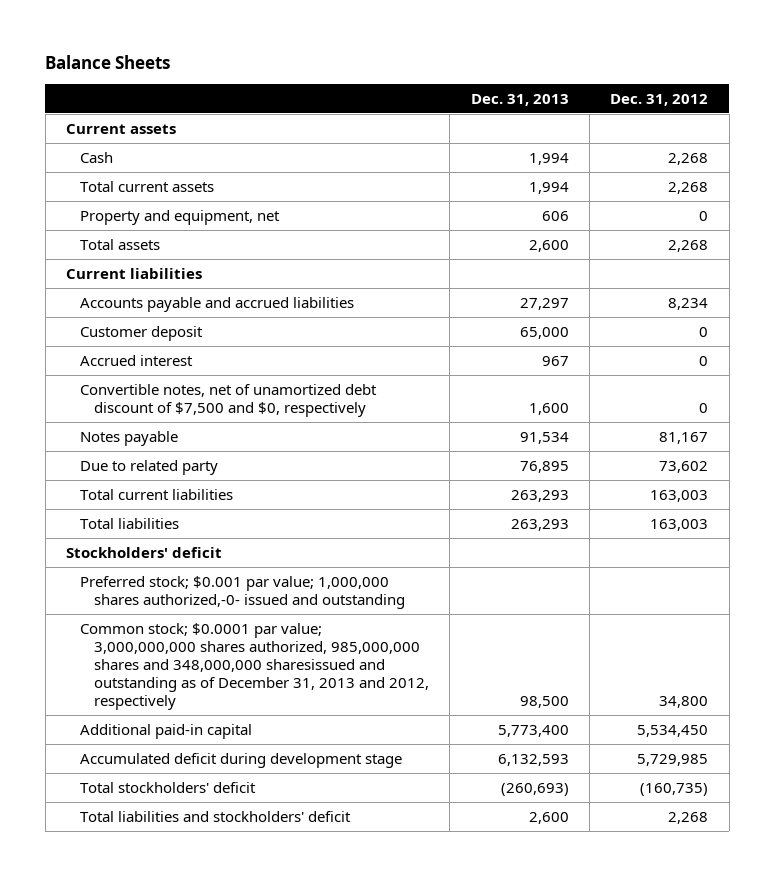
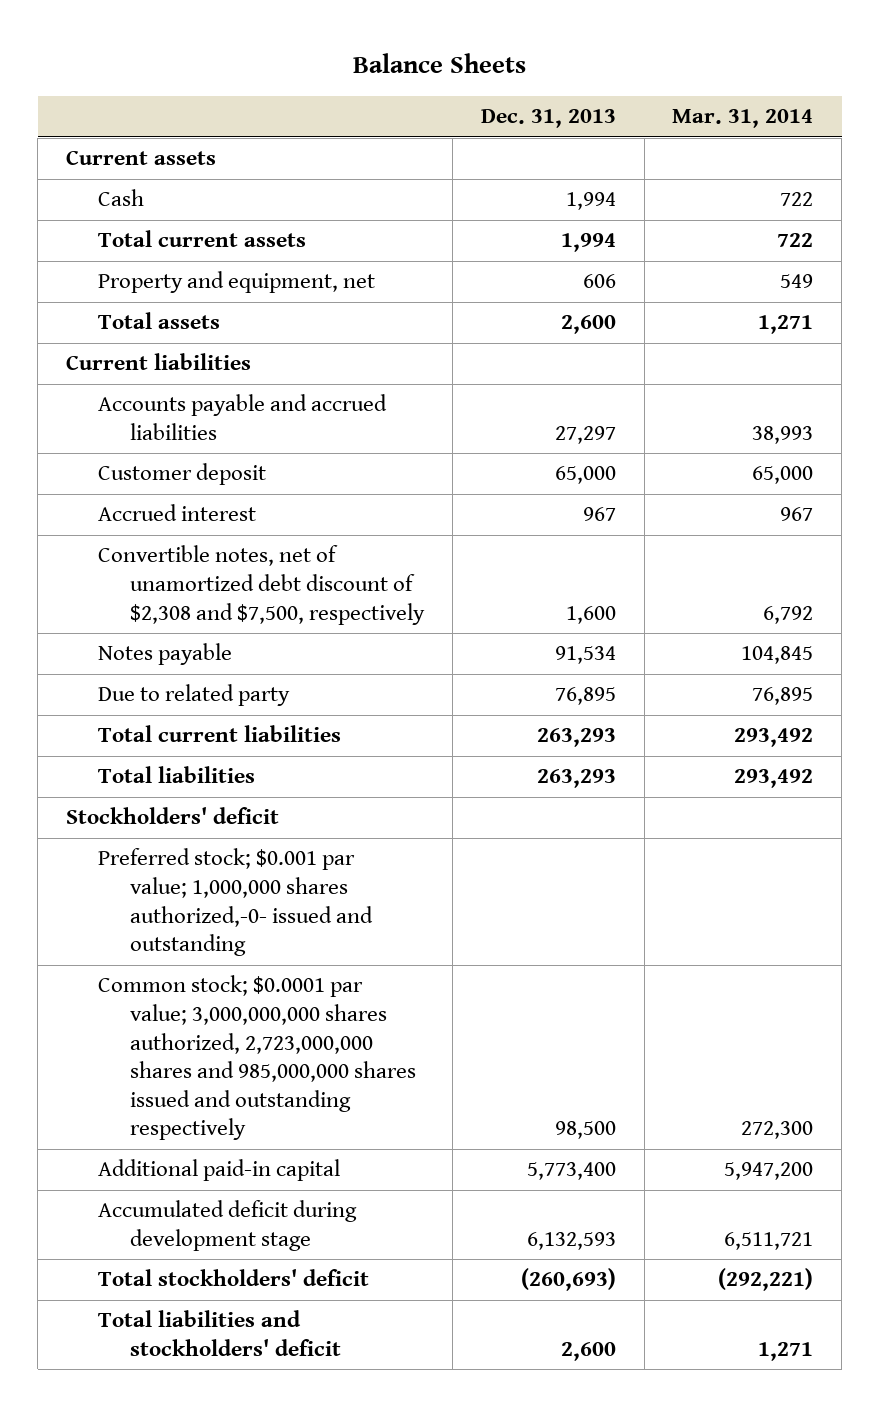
[610,93,709,106] Dec. 31, 2012 -> none
none -> [672,109,814,129] Mar. 31, 2014
[79,384,377,417] Convertible notes, net of unamortized debt discount of $7,500 and $0, respectively -> [98,545,426,625] Convertible notes, net of unamortized debt discount of $2,308 and $7,500, respectively
[79,623,429,710] Common stock; $0.0001 par value; 3,000,000,000 shares authorized, 985,000,000 shares and 348,000,000 sharesissued and outstanding as of December 31, 2013 and 2012, respectively -> [98,975,417,1141] Common stock; $0.0001 par value; 3,000,000,000 shares authorized, 2,723,000,000 shares and 985,000,000 shares issued and outstanding respectively

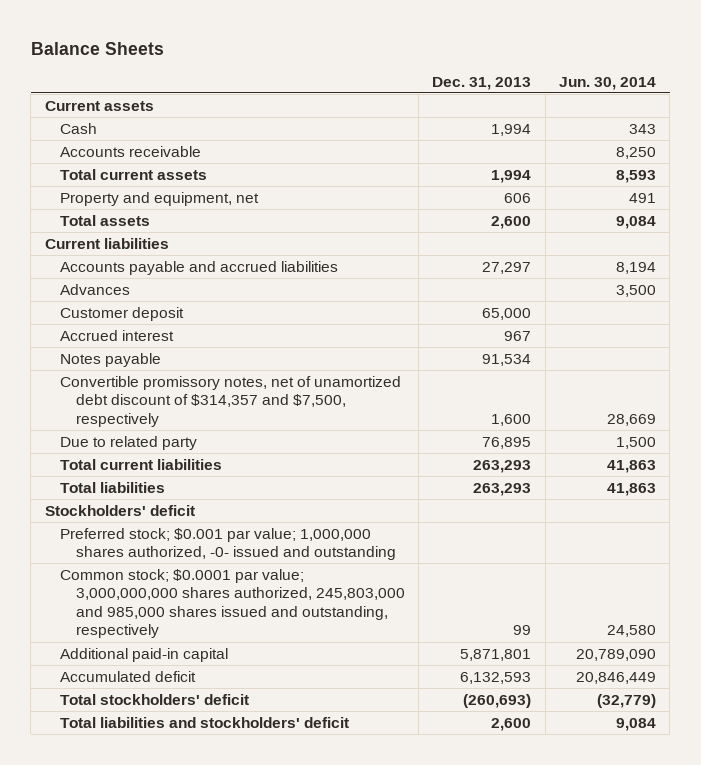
[672,109,814,129] Mar. 31, 2014 -> none
none -> [559,76,657,90] Jun. 30, 2014
none -> [60,145,202,157] Accounts receivable
none -> [60,283,131,295] Advances
[98,545,426,625] Convertible notes, net of unamortized debt discount of $2,308 and $7,500, respectively -> none
none -> [60,375,402,427] Convertible promissory notes, net of unamortized debt discount of $314,357 and $7,500, respectively
[98,848,374,957] Preferred stock; $0.001 par value; 1,000,000 shares authorized,-0- issued and outstanding -> [60,527,396,561] Preferred stock; $0.001 par value; 1,000,000 shares authorized, -0- issued and outstanding
[98,975,417,1141] Common stock; $0.0001 par value; 3,000,000,000 shares authorized, 2,723,000,000 shares and 985,000,000 shares issued and outstanding respectively -> [60,568,405,639] Common stock; $0.0001 par value; 3,000,000,000 shares authorized, 245,803,000 and 985,000 shares issued and outstanding, respectively
[554,1121,616,1140] 98,500 -> [513,625,532,636] 99
[526,1162,616,1181] 5,773,400 -> [460,648,532,661] 5,871,801
[98,1200,358,1252] Accumulated deficit during development stage -> [60,670,197,682] Accumulated deficit

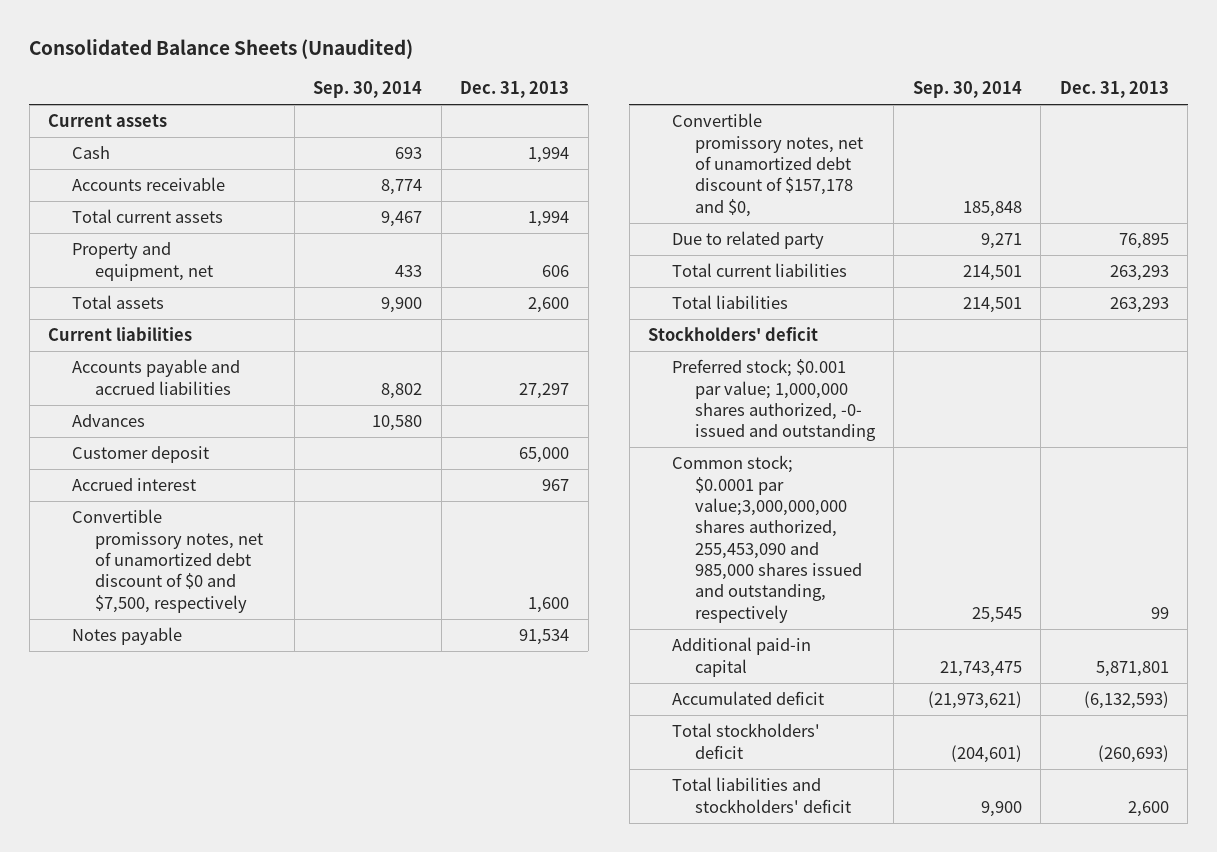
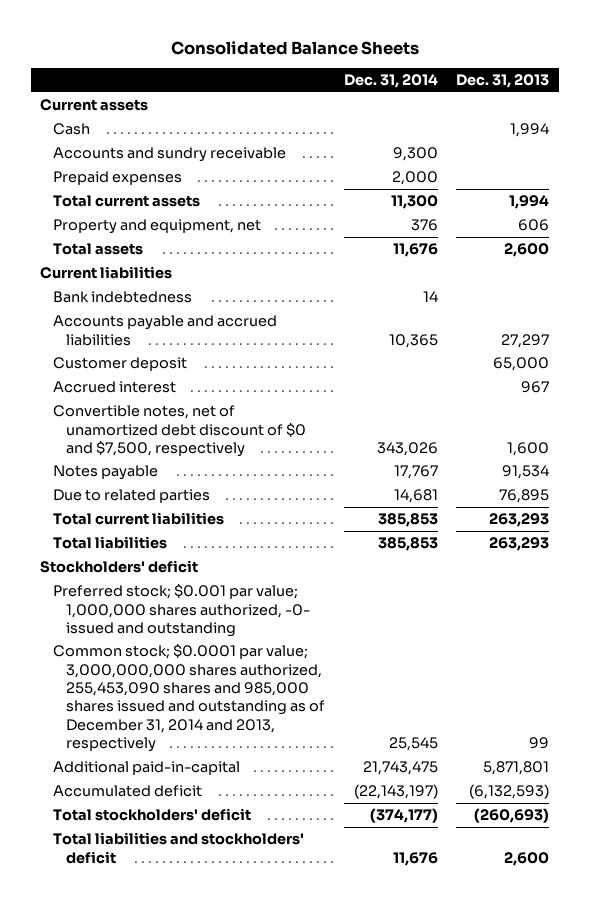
[29,39,414,60] Consolidated Balance Sheets (Unaudited) -> [170,40,419,55] Consolidated Balance Sheets
[313,80,423,98] Sep. 30, 2014 -> none
none -> [343,74,438,89] Dec. 31, 2014
[71,177,225,192] Accounts receivable -> [53,147,287,163] Accounts and sundry receivable
none -> [53,171,183,186] Prepaid expenses
none -> [53,291,193,304] Bank indebtedness
[71,414,145,428] Advances -> none
[71,509,264,613] Convertible promissory notes, net of unamortized debt discount of $0 and $7,500, respectively -> [53,405,306,457] Convertible notes, net of unamortized debt discount of $0 and $7,500, respectively
[671,113,863,217] Convertible promissory notes, net of unamortized debt discount of $157,178 and $0, -> none
[671,231,824,250] Due to related party -> [53,489,211,504] Due to related parties
[671,455,862,623] Common stock; $0.0001 par value;3,000,000,000 shares authorized, 255,453,090 and 985,000 shares issued and outstanding, respectively -> [53,644,325,752] Common stock; $0.0001 par value; 3,000,000,000 shares authorized, 255,453,090 shares and 985,000 shares issued and outstanding as of December 31, 2014 and 2013, respectively
[671,637,811,677] Additional paid-in capital -> [53,761,241,776] Additional paid-in-capital

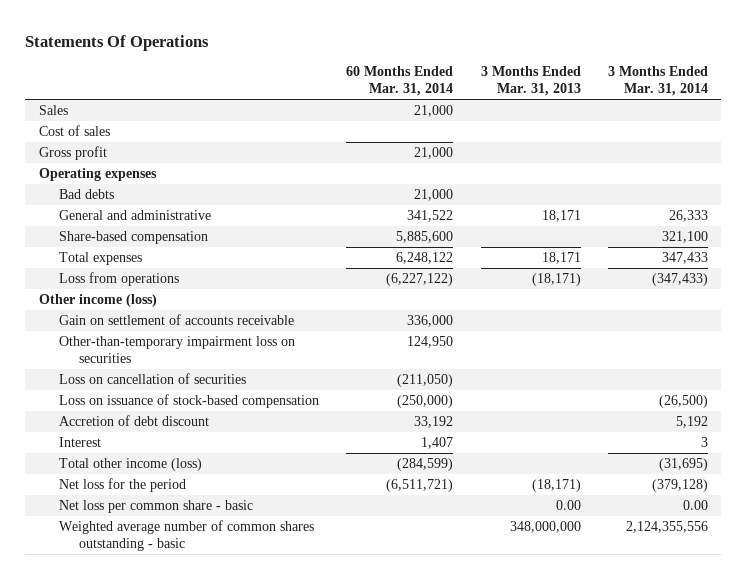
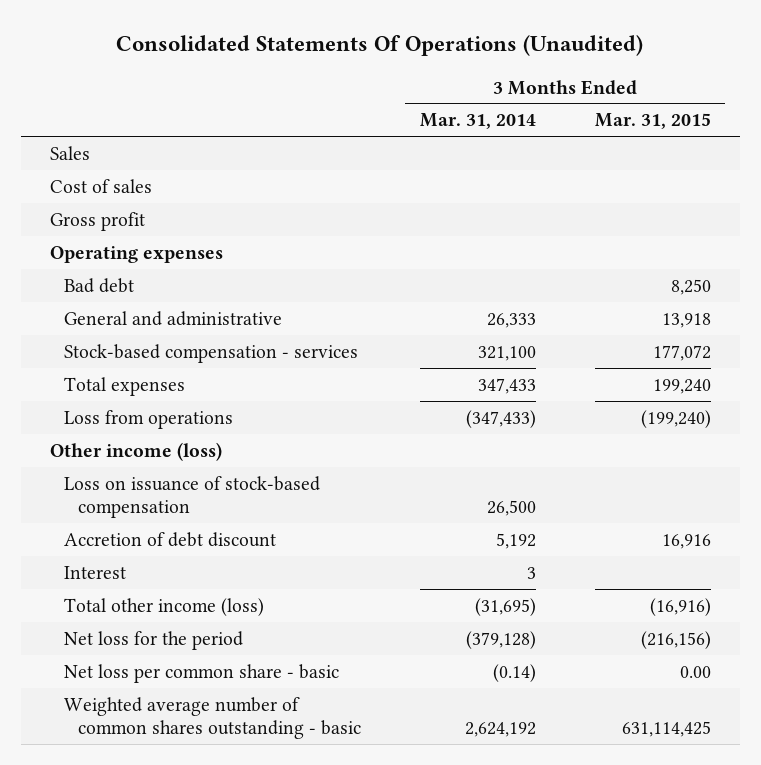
[25,35,210,52] Statements Of Operations -> [116,35,644,57] Consolidated Statements Of Operations (Unaudited)
[346,66,454,97] 60 Months Ended Mar. 31, 2014 -> none
[480,66,581,97] 3 Months Ended Mar. 31, 2013 -> none
none -> [594,113,711,130] Mar. 31, 2015
[59,188,115,199] Bad debts -> [64,277,135,293] Bad debt
[59,230,209,244] Share-based compensation -> [64,343,359,363] Stock-based compensation - services
[59,313,295,325] Gain on settlement of accounts receivable -> none
[59,335,296,364] Other-than-temporary impairment loss on securities -> none
[59,372,247,384] Loss on cancellation of securities -> none
[658,394,708,408] (26,500) -> [486,499,536,516] 26,500
[682,499,708,510] 0.00 -> [492,663,536,682] (0.14)
[625,520,708,533] 2,124,355,556 -> [464,721,536,737] 2,624,192

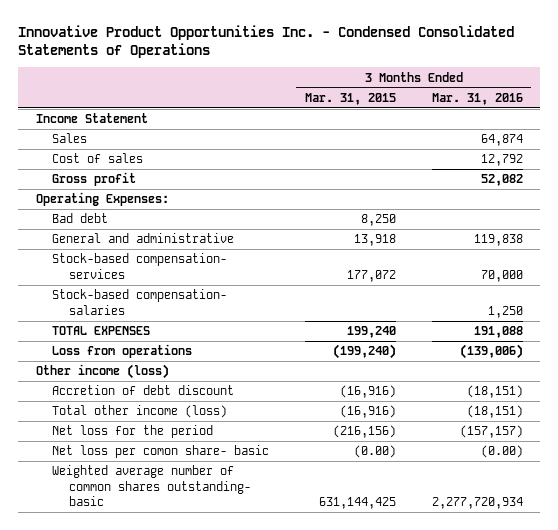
[116,35,644,57] Consolidated Statements Of Operations (Unaudited) -> [17,24,514,59] Innovative Product Opportunities Inc. - Condensed Consolidated Statements of Operations
[419,113,536,130] Mar. 31, 2014 -> none
none -> [431,92,523,105] Mar. 31, 2016
none -> [35,113,148,124] Income Statement
[50,245,224,263] Operating expenses -> [35,192,169,207] Operating Expenses:
[64,343,359,363] Stock-based compensation - services -> [52,253,228,279] Stock-based compensation- services
none -> [52,289,228,315] Stock-based compensation- salaries
[64,376,186,396] Total expenses -> [52,326,151,336] TOTAL EXPENSES
[64,475,321,518] Loss on issuance of stock-based compensation -> none
[64,565,127,579] Interest -> none
[661,533,711,549] 16,916 -> [339,385,396,399] (16,916)
[64,663,340,683] Net loss per common share - basic -> [52,445,270,459] Net loss per comon share- basic
[679,665,711,678] 0.00 -> [353,445,396,459] (0.00)
[64,696,362,739] Weighted average number of common shares outstanding - basic -> [52,465,252,506] Weighted average number of common shares outstanding- basic
[621,720,711,737] 631,114,425 -> [318,496,396,509] 631,144,425

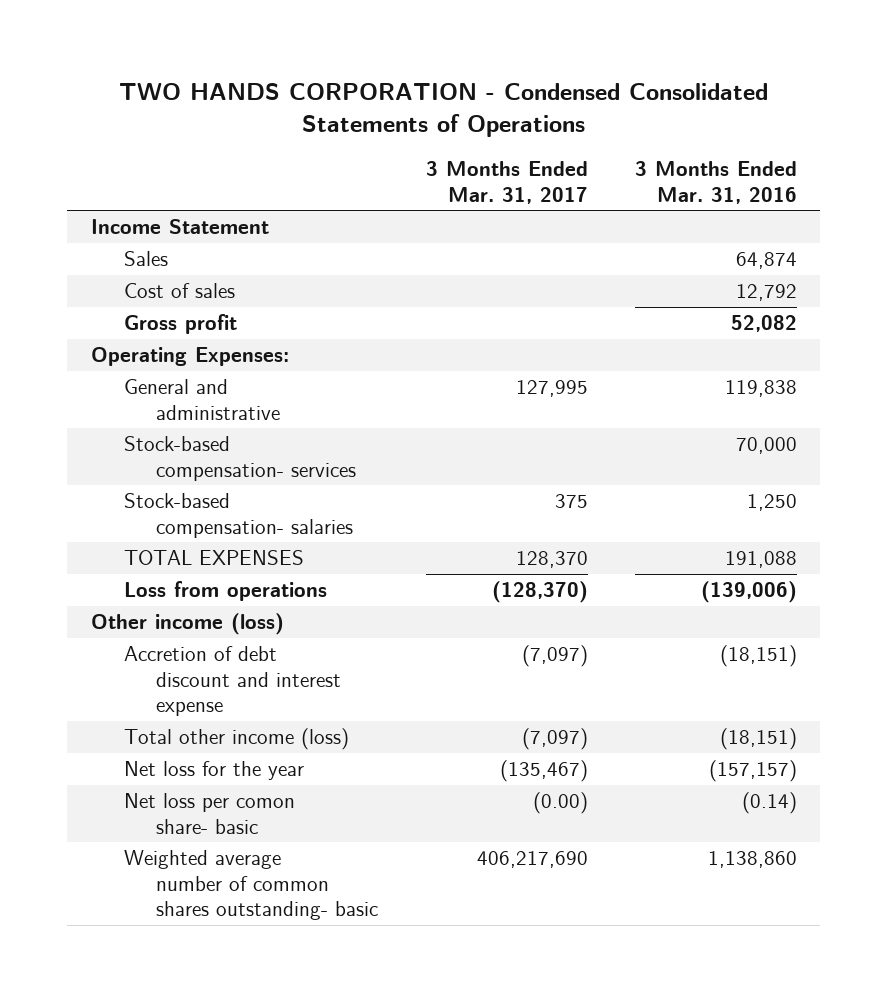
[17,24,514,59] Innovative Product Opportunities Inc. - Condensed Consolidated Statements of Operations -> [118,82,768,138] TWO HANDS CORPORATION - Condensed Consolidated Statements of Operations
[304,92,396,105] Mar. 31, 2015 -> none
none -> [425,161,588,204] 3 Months Ended Mar. 31, 2017
[52,213,109,224] Bad debt -> none
[52,385,235,396] Accretion of debt discount -> [123,646,342,717] Accretion of debt discount and interest expense
[52,425,214,439] Net loss for the period -> [123,761,304,781] Net loss for the year
[480,445,523,459] (0.00) -> [741,792,797,815] (0.14)
[431,496,523,509] 2,277,720,934 -> [707,851,797,869] 1,138,860

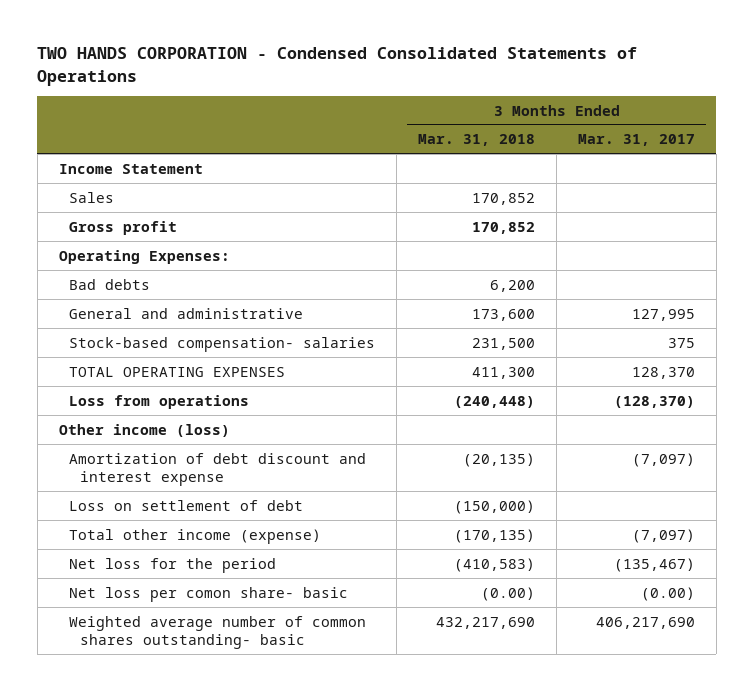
[634,161,797,204] 3 Months Ended Mar. 31, 2016 -> none
none -> [418,134,536,147] Mar. 31, 2018
[123,283,235,299] Cost of sales -> none
none -> [69,278,151,290] Bad debts
[123,436,357,481] Stock-based compensation- services -> none
[123,550,304,566] TOTAL EXPENSES -> [69,366,286,377] TOTAL OPERATING EXPENSES
[123,646,342,717] Accretion of debt discount and interest expense -> [69,452,367,487] Amortization of debt discount and interest expense
none -> [69,499,304,511] Loss on settlement of debt
[123,728,349,751] Total other income (loss) -> [69,528,322,544] Total other income (expense)
[123,761,304,781] Net loss for the year -> [69,557,277,573] Net loss for the period

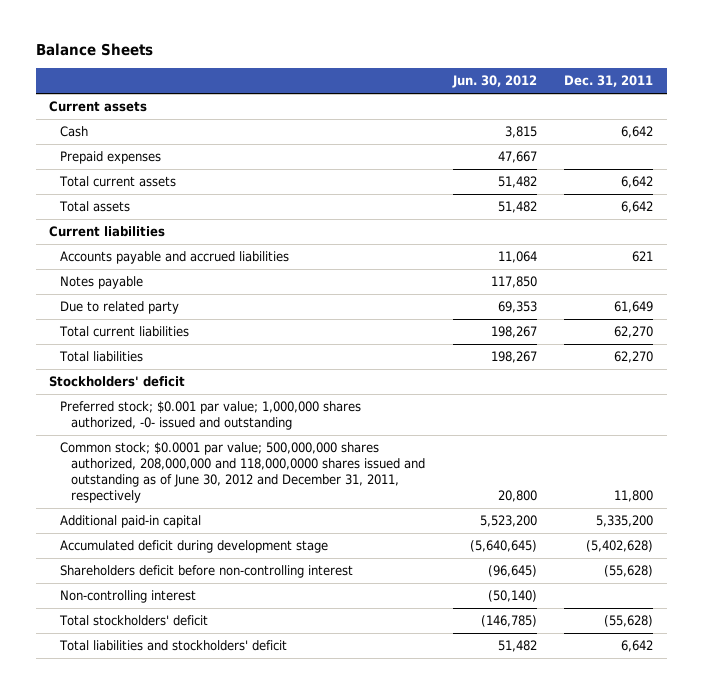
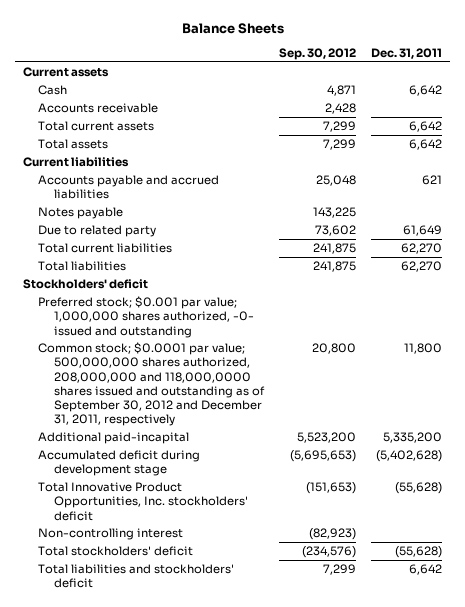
[451,75,537,89] Jun. 30, 2012 -> none
none -> [279,48,357,61] Sep. 30, 2012
[60,151,162,165] Prepaid expenses -> none
none -> [38,103,159,114] Accounts receivable
[60,442,426,503] Common stock; $0.0001 par value; 500,000,000 shares authorized, 208,000,000 and 118,000,0000 shares issued and outstanding as of June 30, 2012 and December 31, 2011, respectively -> [38,342,265,427] Common stock; $0.0001 par value; 500,000,000 shares authorized, 208,000,000 and 118,000,0000 shares issued and outstanding as of September 30, 2012 and December 31, 2011, respectively
[60,515,202,529] Additional paid-in capital -> [38,432,190,445] Additional paid-incapital
[60,565,354,579] Shareholders deficit before non-controlling interest -> [38,482,248,521] Total Innovative Product Opportunities, Inc. stockholders' deficit

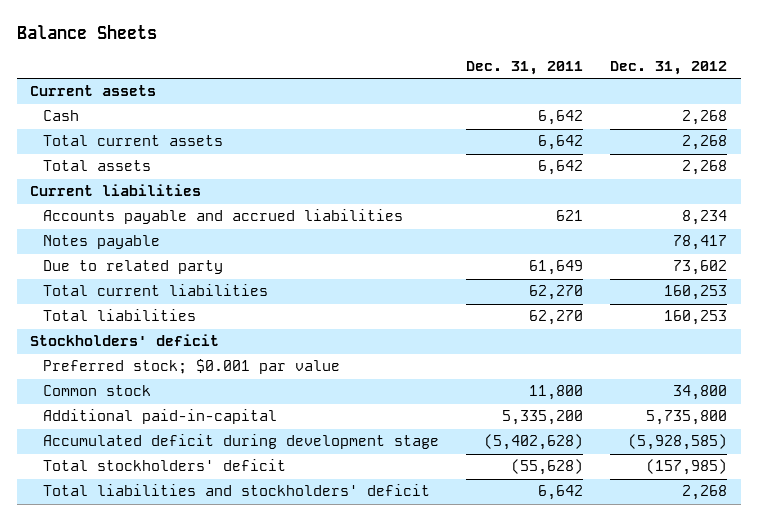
[279,48,357,61] Sep. 30, 2012 -> none
none -> [610,61,728,76] Dec. 31, 2012
[38,103,159,114] Accounts receivable -> none
[38,296,254,338] Preferred stock; $0.001 par value; 1,000,000 shares authorized, -0- issued and outstanding -> [42,359,340,375] Preferred stock; $0.001 par value
[38,342,265,427] Common stock; $0.0001 par value; 500,000,000 shares authorized, 208,000,000 and 118,000,0000 shares issued and outstanding as of September 30, 2012 and December 31, 2011, respectively -> [42,385,151,397] Common stock
[38,432,190,445] Additional paid-incapital -> [42,409,277,425] Additional paid-in-capital
[38,482,248,521] Total Innovative Product Opportunities, Inc. stockholders' deficit -> none
[38,528,184,541] Non-controlling interest -> none

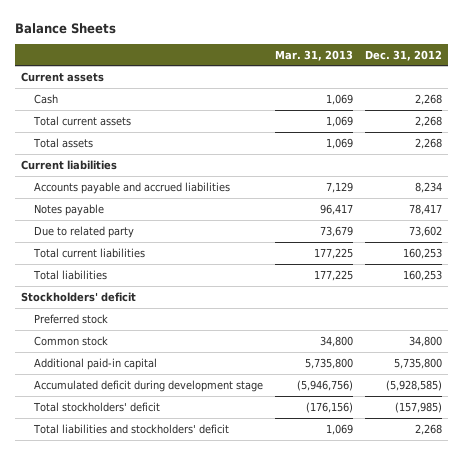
[466,61,584,76] Dec. 31, 2011 -> none
none -> [274,49,353,61] Mar. 31, 2013
[42,359,340,375] Preferred stock; $0.001 par value -> [33,313,108,324] Preferred stock
[42,409,277,425] Additional paid-in-capital -> [33,357,157,370] Additional paid-in capital

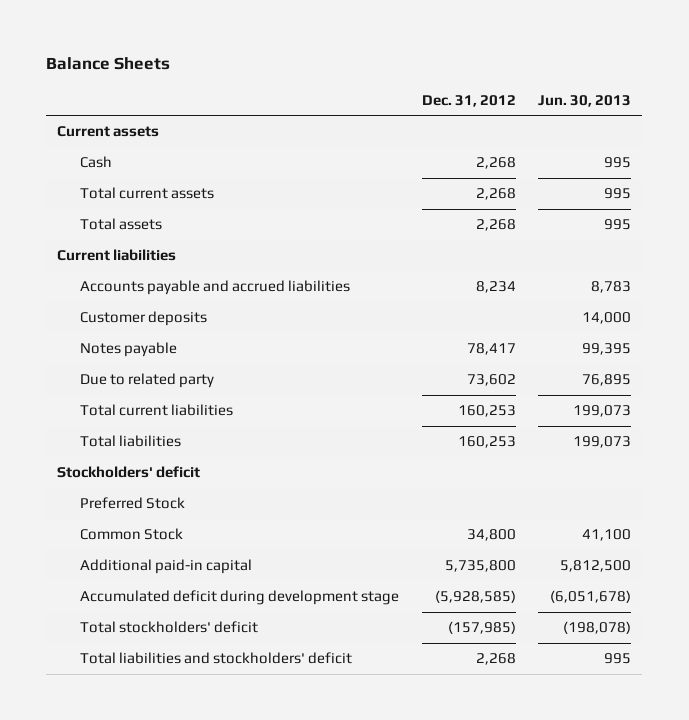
[274,49,353,61] Mar. 31, 2013 -> none
none -> [538,94,632,107] Jun. 30, 2013
none -> [80,311,208,327] Customer deposits
[33,313,108,324] Preferred stock -> [80,497,186,510] Preferred Stock
[33,335,108,346] Common stock -> [80,528,184,541] Common Stock

